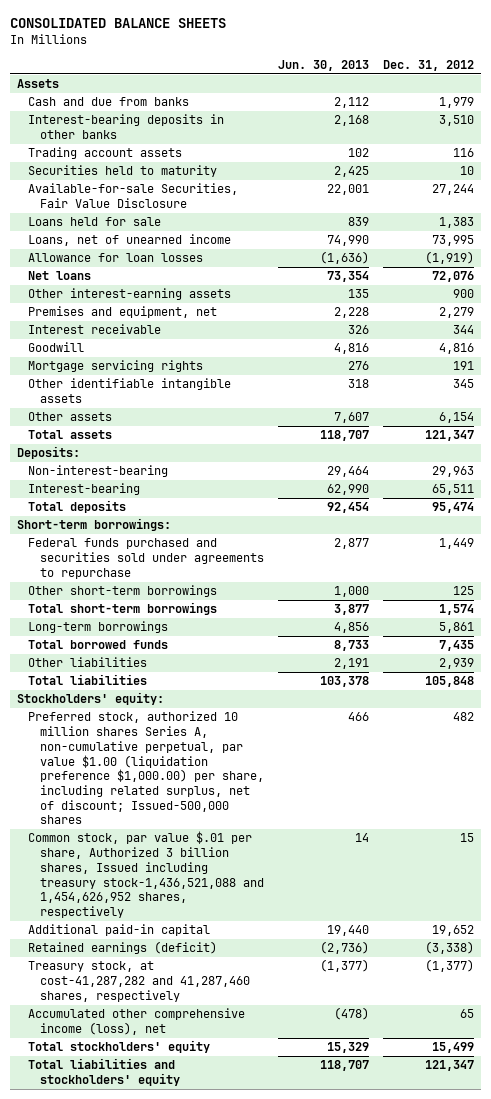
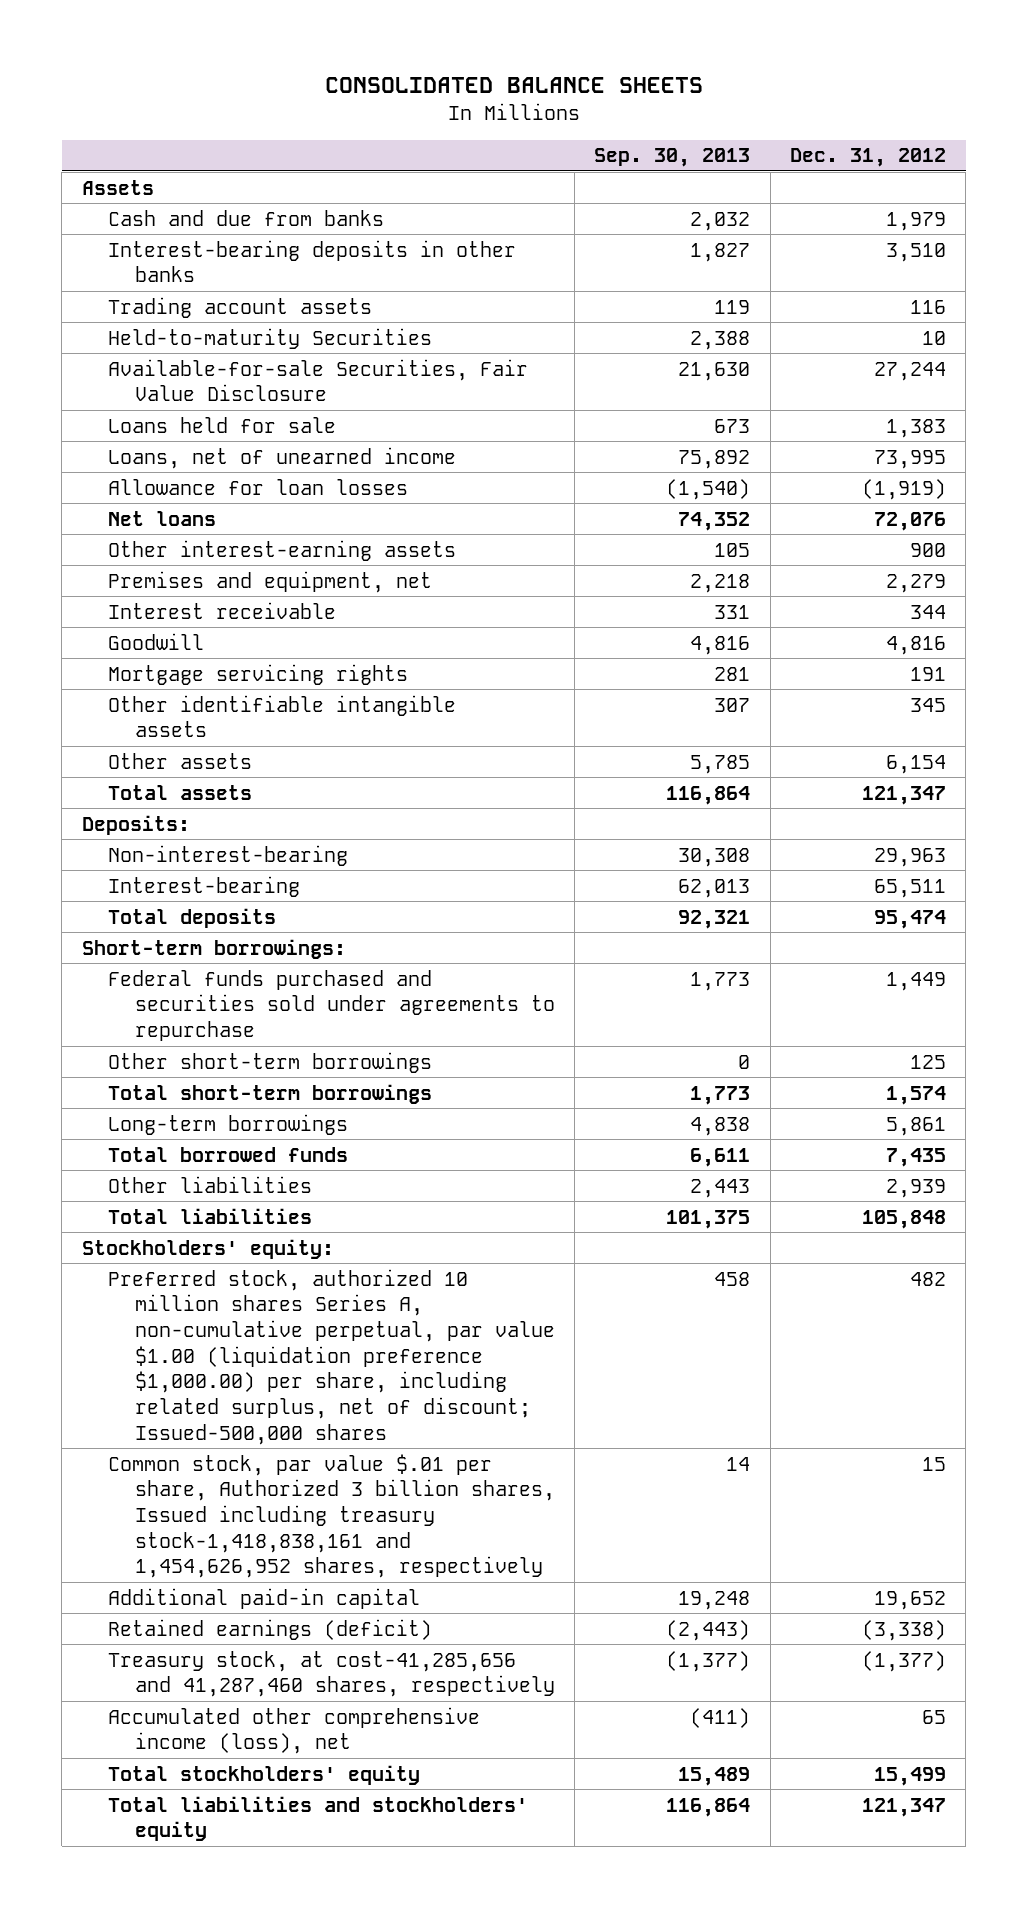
[277,60,369,72] Jun. 30, 2013 -> none
none -> [594,148,751,168] Sep. 30, 2013
[28,165,218,178] Securities held to maturity -> [108,327,433,349] Held-to-maturity Securities
[28,831,264,919] Common stock, par value $.01 per share, Authorized 3 billion shares, Issued including treasury stock-1,436,521,088 and 1,454,626,952 shares, respectively -> [108,1453,555,1579] Common stock, par value $.01 per share, Authorized 3 billion shares, Issued including treasury stock-1,418,838,161 and 1,454,626,952 shares, respectively
[28,961,250,1002] Treasury stock, at cost-41,287,282 and 41,287,460 shares, respectively -> [108,1650,555,1698] Treasury stock, at cost-41,285,656 and 41,287,460 shares, respectively

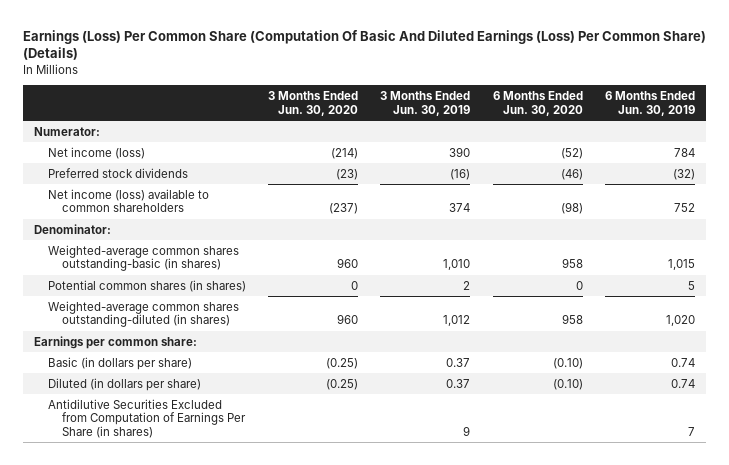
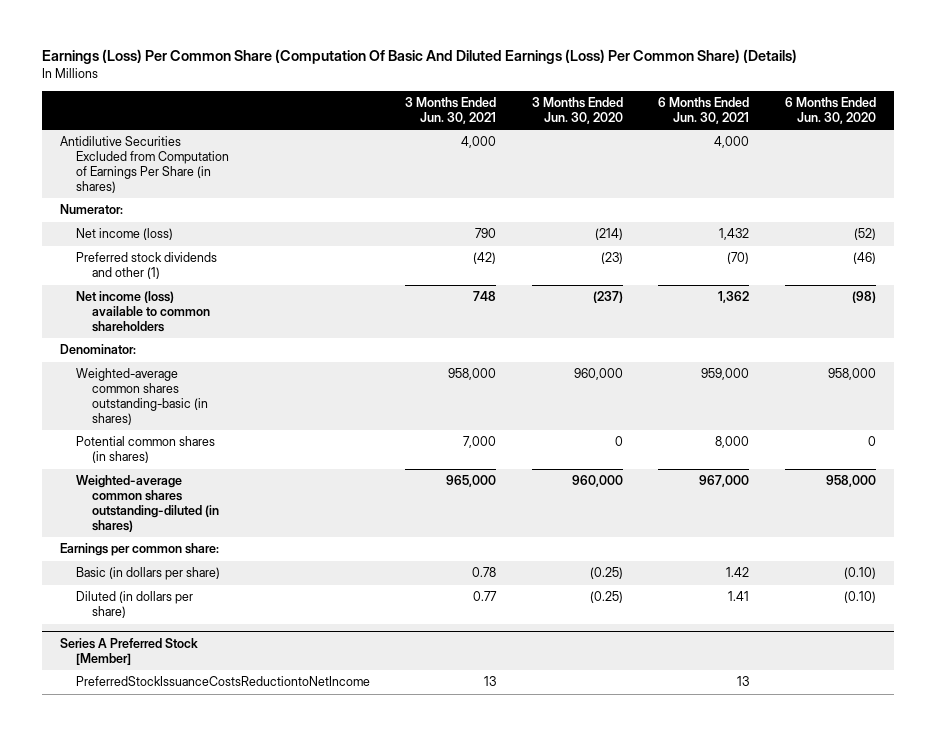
[380,91,471,116] 3 Months Ended Jun. 30, 2019 -> none
[604,91,695,116] 6 Months Ended Jun. 30, 2019 -> none
none -> [405,97,497,124] 3 Months Ended Jun. 30, 2021
none -> [658,97,750,124] 6 Months Ended Jun. 30, 2021
[47,398,246,438] Antidilutive Securities Excluded from Computation of Earnings Per Share (in shares) -> [59,136,229,193] Antidilutive Securities Excluded from Computation of Earnings Per Share (in shares)
[47,167,188,178] Preferred stock dividends -> [75,252,217,280] Preferred stock dividends and other (1)
[337,258,359,269] 960 -> [573,368,623,381] 960,000
[561,258,583,269] 958 -> [827,368,876,381] 958,000
[337,314,359,325] 960 -> [571,475,623,488] 960,000
[561,314,583,325] 958 -> [825,475,876,488] 958,000
none -> [59,637,198,665] Series A Preferred Stock [Member]
none -> [75,676,370,687] PreferredStockIssuanceCostsReductiontoNetIncome

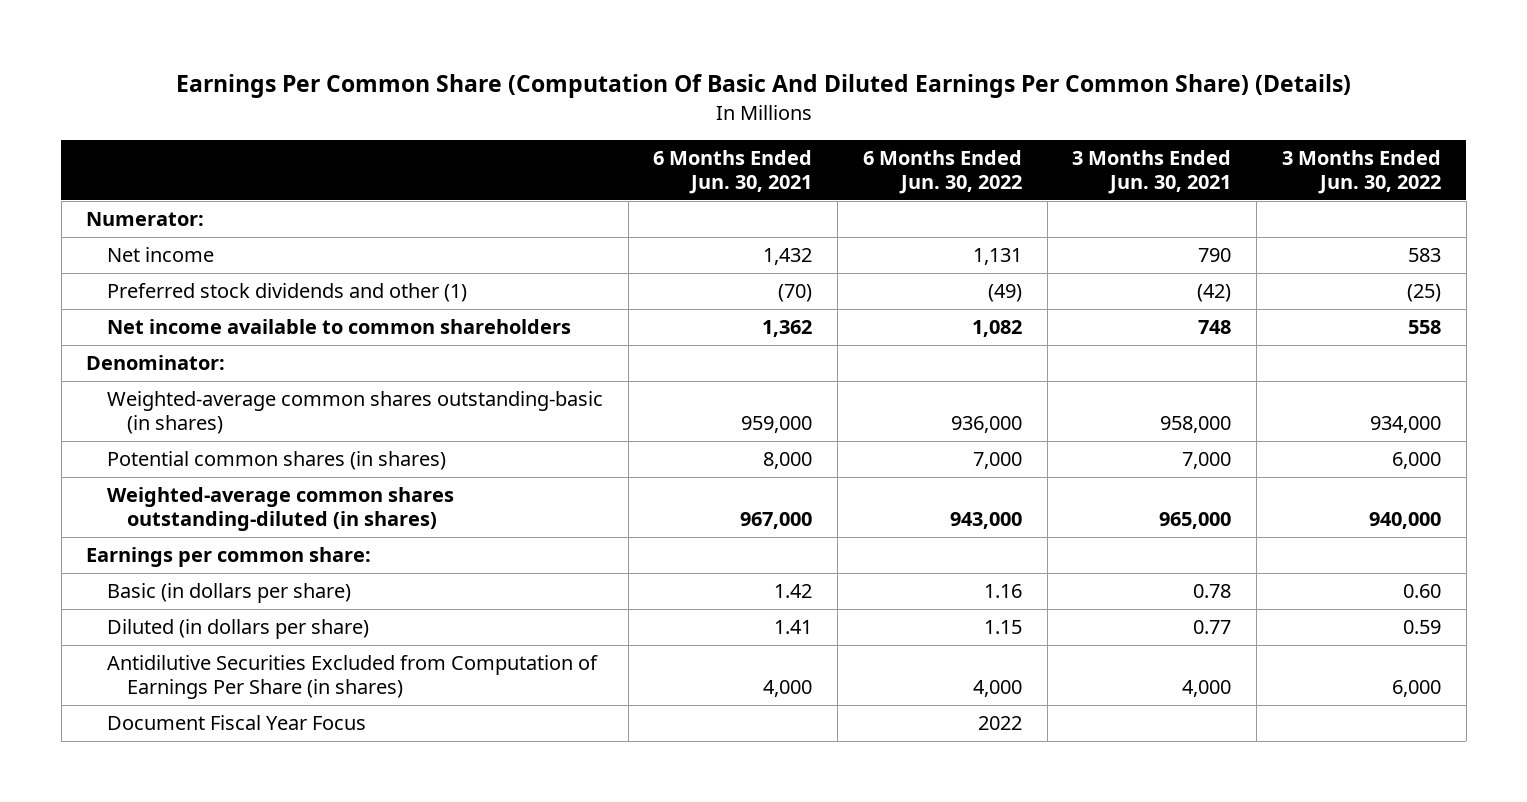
[42,49,798,65] Earnings (Loss) Per Common Share (Computation Of Basic And Diluted Earnings (Loss) Per Common Share) (Details) -> [175,74,1351,99] Earnings Per Common Share (Computation Of Basic And Diluted Earnings Per Common Share) (Details)
[531,97,623,124] 3 Months Ended Jun. 30, 2020 -> none
[784,97,876,124] 6 Months Ended Jun. 30, 2020 -> none
none -> [862,150,1022,194] 6 Months Ended Jun. 30, 2022
none -> [1281,150,1441,194] 3 Months Ended Jun. 30, 2022
[75,228,173,241] Net income (loss) -> [106,247,214,263] Net income
[75,291,210,332] Net income (loss) available to common shareholders -> [106,319,571,335] Net income available to common shareholders
[59,637,198,665] Series A Preferred Stock [Member] -> none
[75,676,370,687] PreferredStockIssuanceCostsReductiontoNetIncome -> none
[59,136,229,193] Antidilutive Securities Excluded from Computation of Earnings Per Share (in shares) -> [106,655,598,699] Antidilutive Securities Excluded from Computation of Earnings Per Share (in shares)
none -> [106,715,366,731] Document Fiscal Year Focus

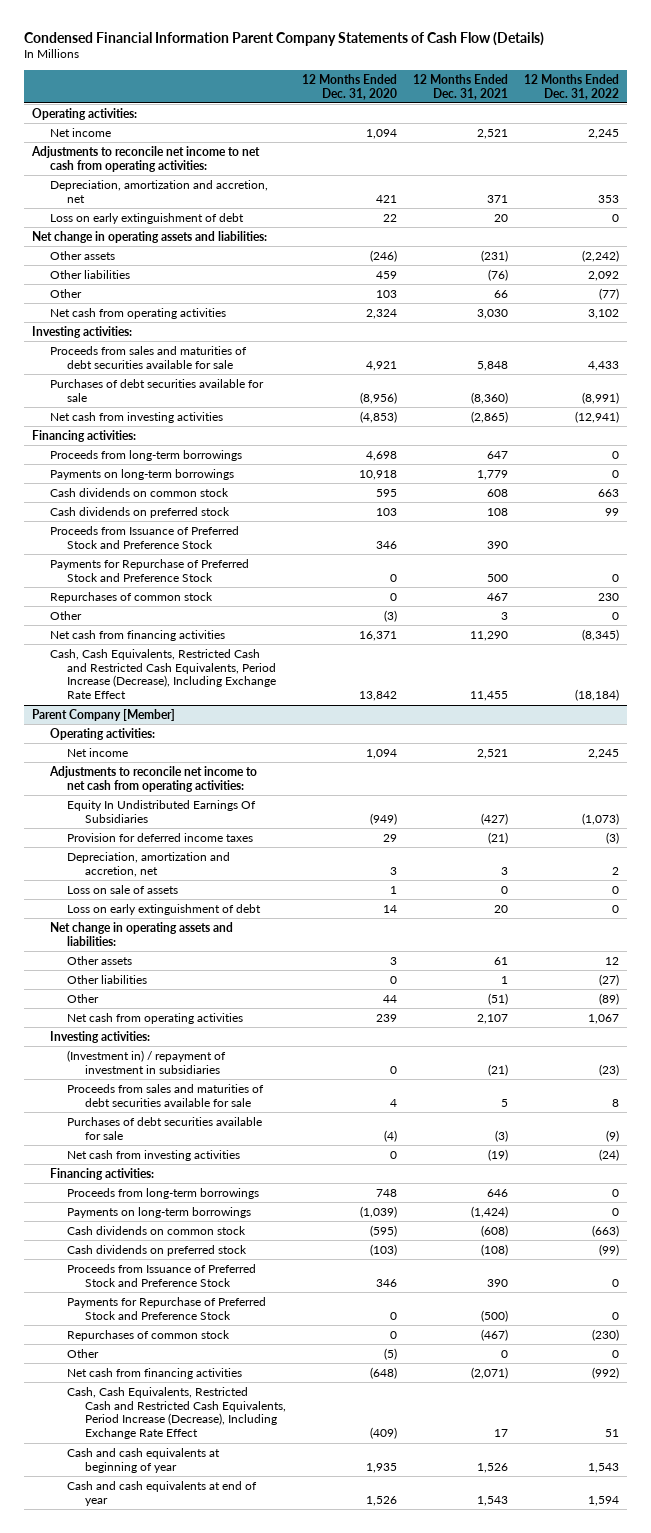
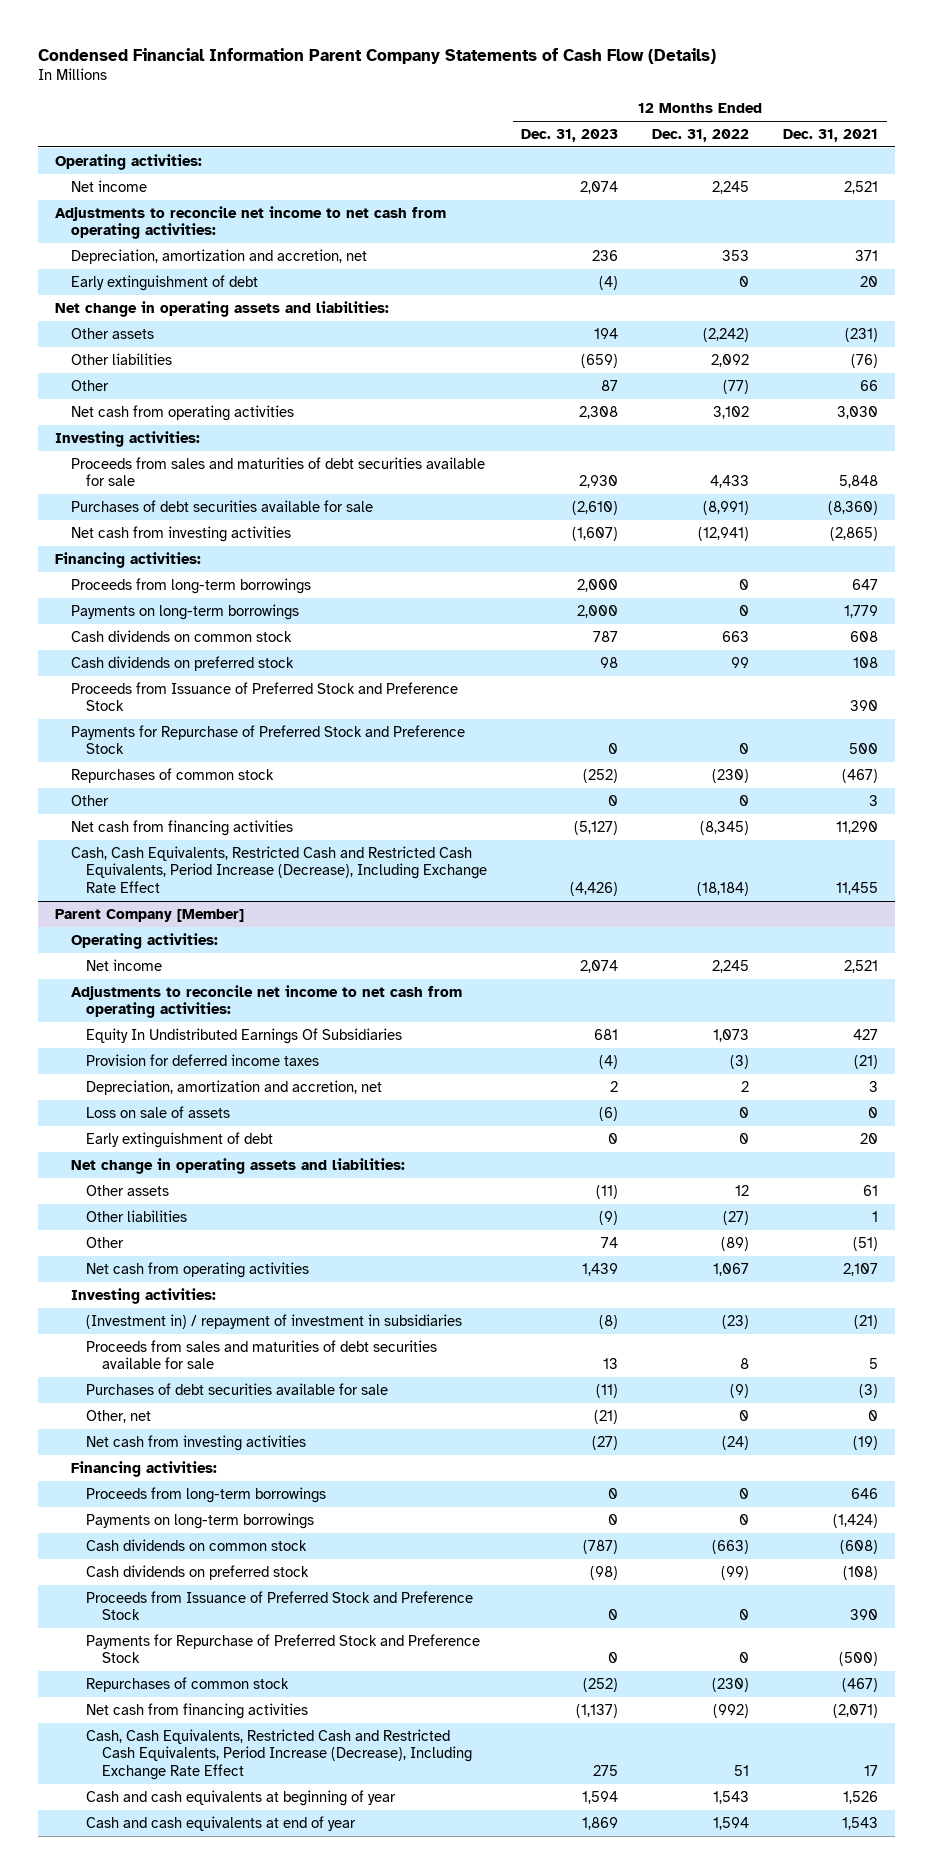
[301,73,397,100] 12 Months Ended Dec. 31, 2020 -> none
none -> [521,128,619,142] Dec. 31, 2023
[49,212,244,224] Loss on early extinguishment of debt -> [70,274,258,291] Early extinguishment of debt
[486,592,508,601] 467 -> [842,768,879,783] (467)
[597,592,619,601] 230 -> [712,768,750,783] (230)
[480,812,508,825] (427) -> [853,1028,879,1040] 427
[581,812,619,825] (1,073) -> [713,1028,750,1042] 1,073
[67,903,262,915] Loss on early extinguishment of debt -> [86,1131,274,1148] Early extinguishment of debt
none -> [86,1409,152,1423] Other, net
[67,1348,100,1358] Other -> none

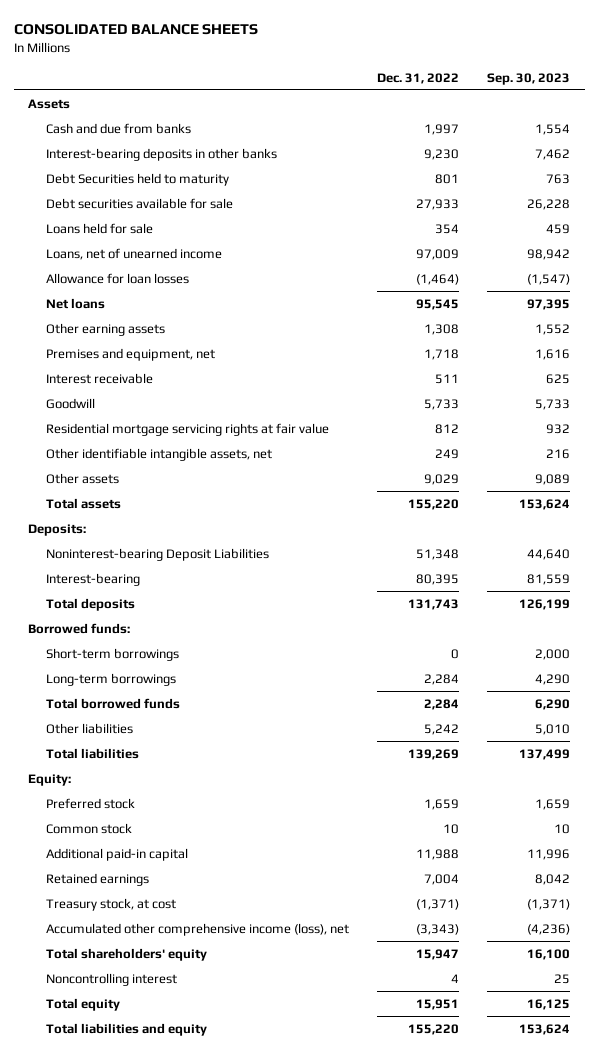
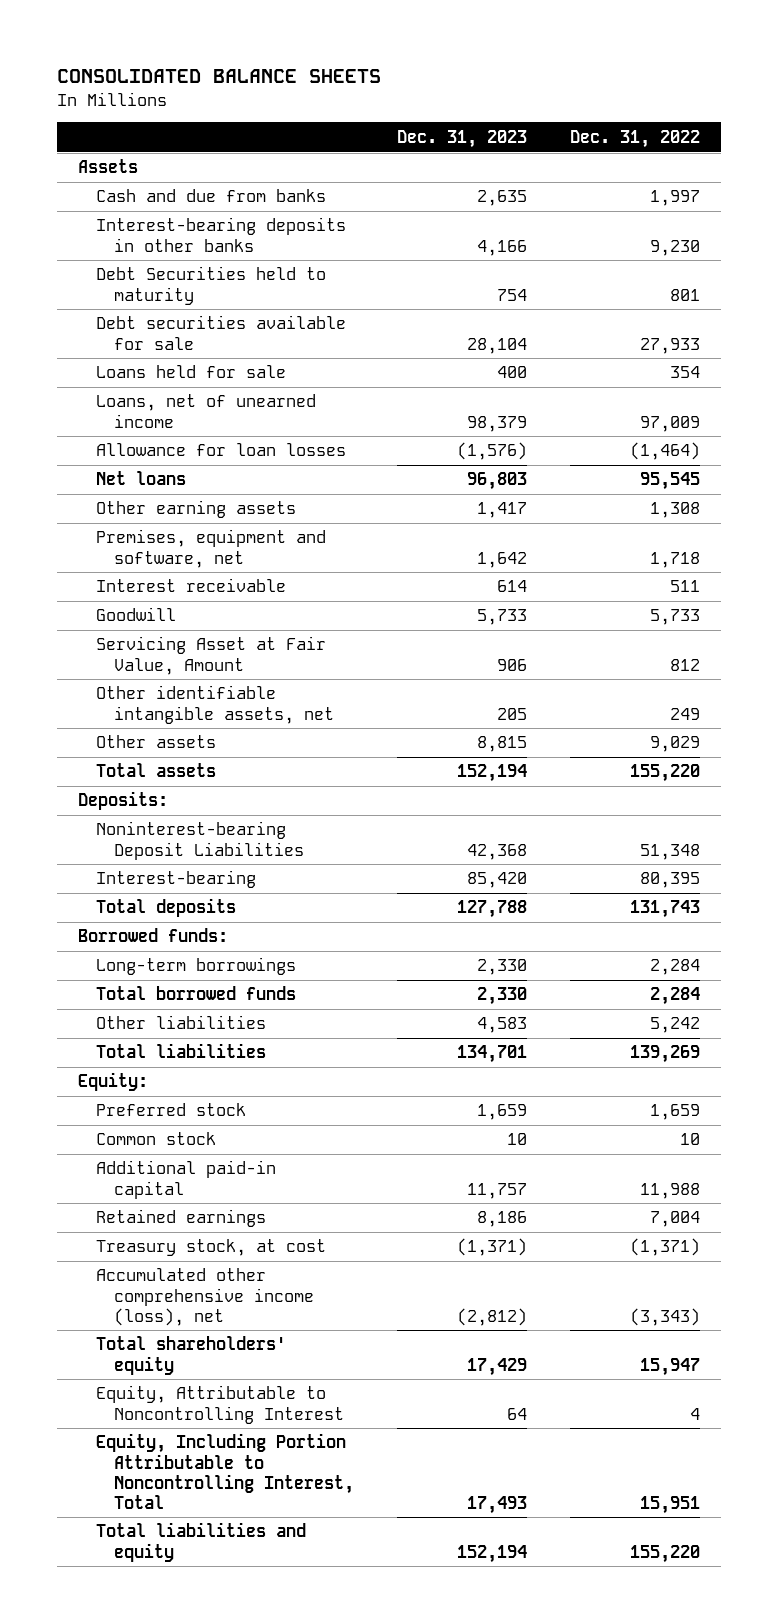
[487,72,571,85] Sep. 30, 2023 -> none
none -> [396,129,527,148] Dec. 31, 2023
[45,347,215,361] Premises and equipment, net -> [96,529,327,568] Premises, equipment and software, net
[45,422,329,436] Residential mortgage servicing rights at fair value -> [96,636,327,675] Servicing Asset at Fair Value, Amount
[45,647,179,661] Short-term borrowings -> none
[45,972,177,986] Noncontrolling interest -> [96,1385,344,1424] Equity, Attributable to Noncontrolling Interest
[45,997,120,1011] Total equity -> [96,1433,354,1509] Equity, Including Portion Attributable to Noncontrolling Interest, Total

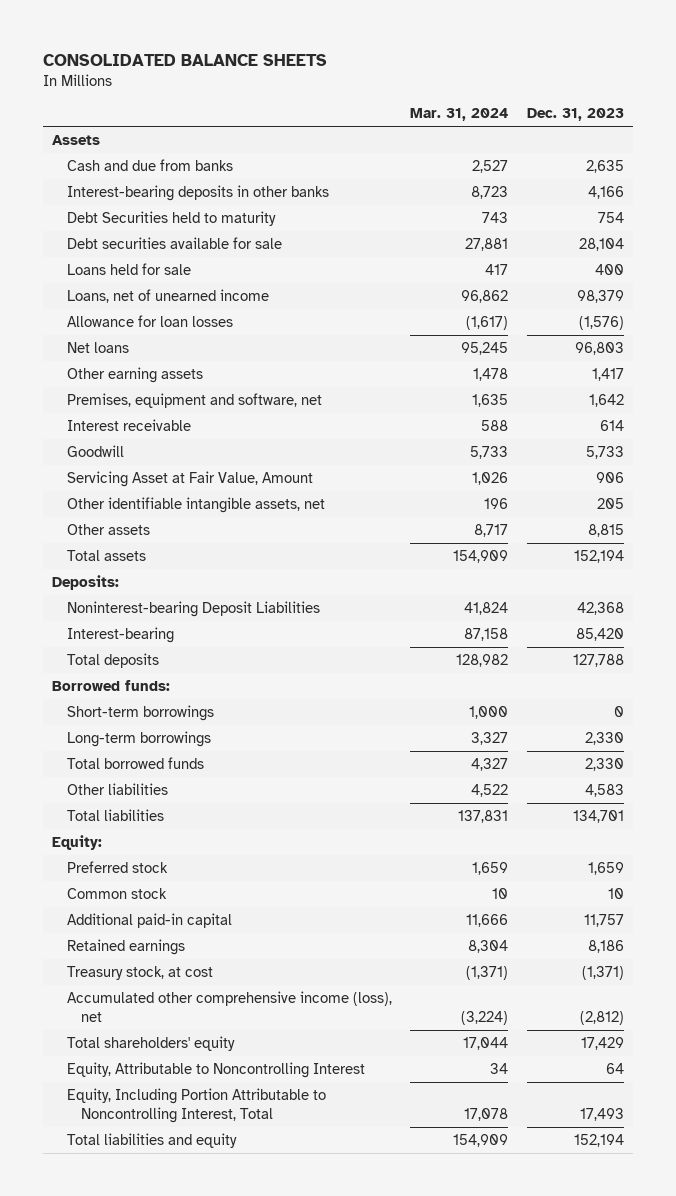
[569,129,700,148] Dec. 31, 2022 -> none
none -> [410,108,509,122] Mar. 31, 2024
none -> [66,704,214,721] Short-term borrowings

